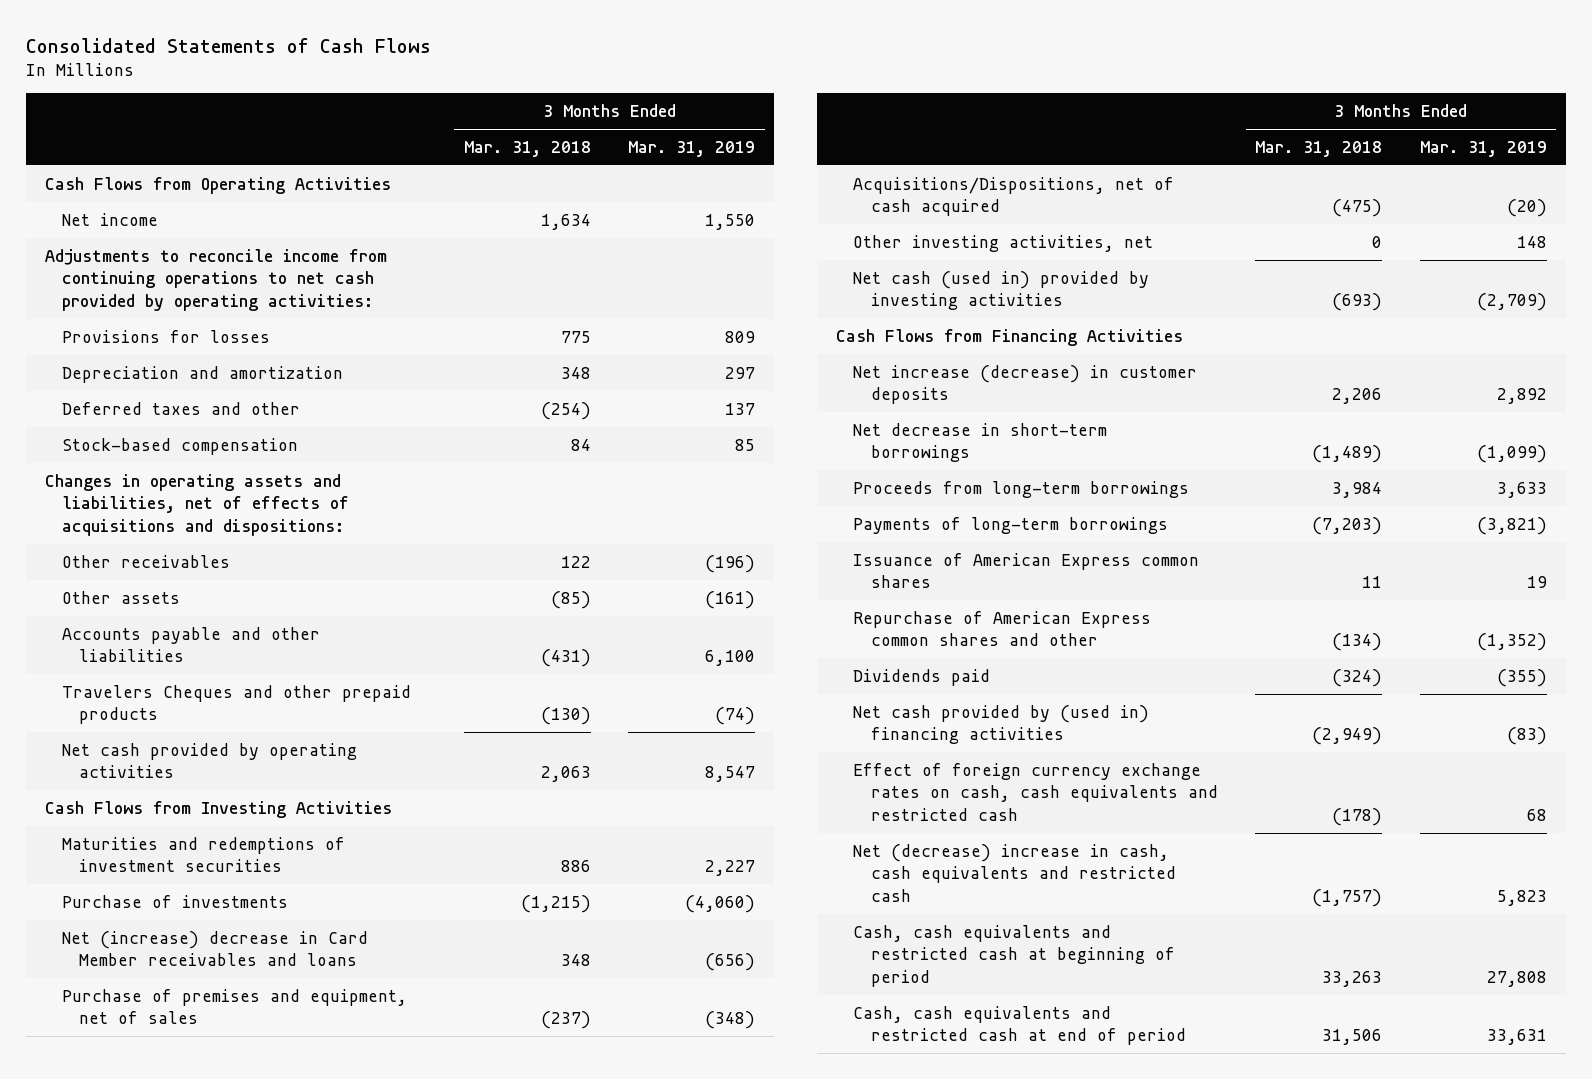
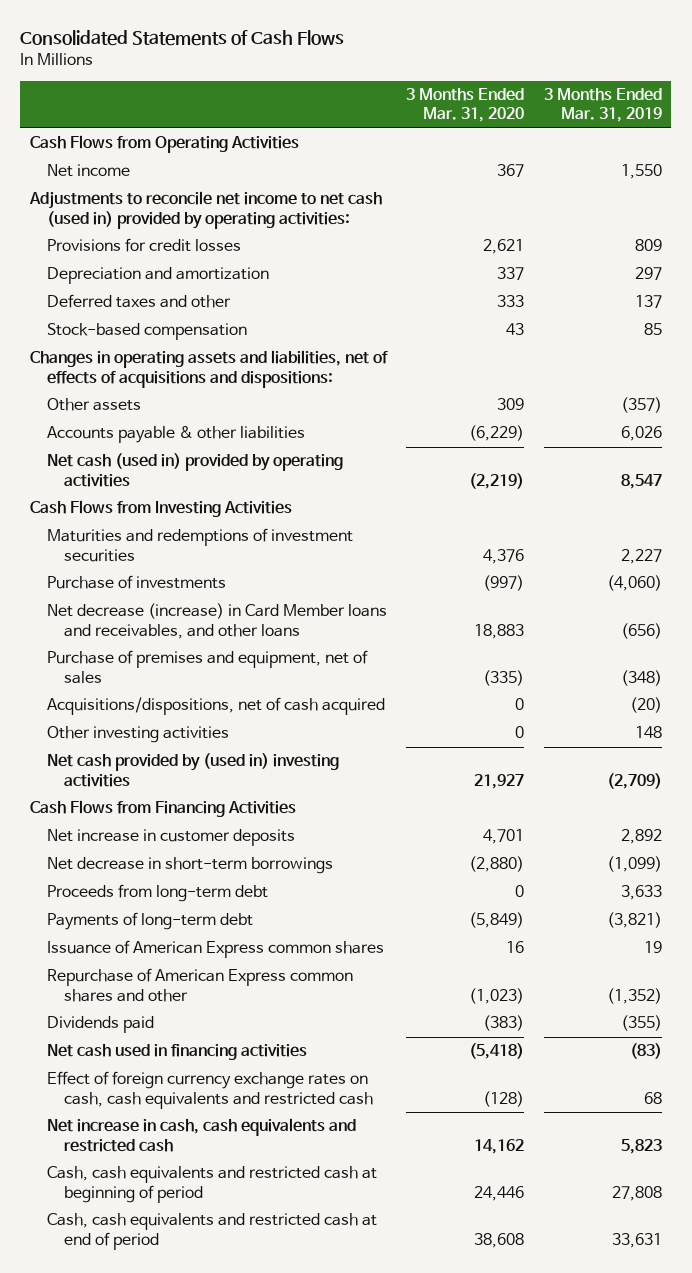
[463,140,591,157] Mar. 31, 2018 -> none
none -> [406,87,525,123] 3 Months Ended Mar. 31, 2020
[44,248,387,311] Adjustments to reconcile income from continuing operations to net cash provided by operating activities: -> [28,191,382,229] Adjustments to reconcile net income to net cash (used in) provided by operating activities:
[61,329,270,343] Provisions for losses -> [47,238,242,253] Provisions for credit losses
[61,554,230,568] Other receivables -> none
[61,684,411,725] Travelers Cheques and other prepaid products -> none
[705,590,756,609] (161) -> [620,397,662,414] (357)
[61,626,320,663] Accounts payable and other liabilities -> [47,426,306,444] Accounts payable & other liabilities
[705,650,756,667] 6,100 -> [620,426,662,442] 6,026
[61,742,357,779] Net cash provided by operating activities -> [47,453,344,487] Net cash (used in) provided by operating activities
[61,930,368,967] Net (increase) decrease in Card Member receivables and loans -> [47,603,388,639] Net decrease (increase) in Card Member loans and receivables, and other loans
[853,176,1175,217] Acquisitions/Dispositions, net of cash acquired -> [47,697,386,716] Acquisitions/dispositions, net of cash acquired
[853,234,1154,252] Other investing activities, net -> [47,726,230,744] Other investing activities
[853,270,1150,311] Net cash (used in) provided by investing activities -> [47,753,340,787] Net cash provided by (used in) investing activities
[853,364,1198,405] Net increase (decrease) in customer deposits -> [47,829,296,847] Net increase in customer deposits
[853,480,1190,498] Proceeds from long-term borrowings -> [47,884,269,903] Proceeds from long-term debt
[853,516,1169,534] Payments of long-term borrowings -> [47,912,254,931] Payments of long-term debt
[853,704,1150,745] Net cash provided by (used in) financing activities -> [47,1044,308,1061] Net cash used in financing activities
[853,843,1176,902] Net (decrease) increase in cash, cash equivalents and restricted cash -> [47,1118,357,1152] Net increase in cash, cash equivalents and restricted cash

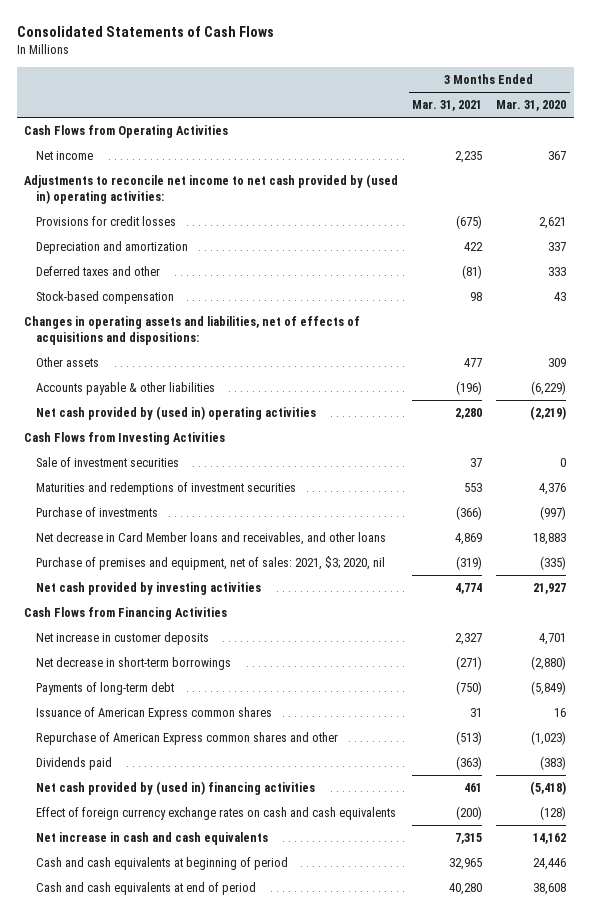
[543,87,662,123] 3 Months Ended Mar. 31, 2019 -> none
none -> [412,100,483,112] Mar. 31, 2021
[28,191,382,229] Adjustments to reconcile net income to net cash (used in) provided by operating activities: -> [24,174,399,204] Adjustments to reconcile net income to net cash provided by (used in) operating activities:
[47,453,344,487] Net cash (used in) provided by operating activities -> [36,406,317,421] Net cash provided by (used in) operating activities
none -> [36,457,180,468] Sale of investment securities
[47,697,386,716] Acquisitions/dispositions, net of cash acquired -> none
[47,726,230,744] Other investing activities -> none
[47,603,388,639] Net decrease (increase) in Card Member loans and receivables, and other loans -> [36,532,387,546] Net decrease in Card Member loans and receivables, and other loans
[47,650,369,684] Purchase of premises and equipment, net of sales -> [36,556,386,571] Purchase of premises and equipment, net of sales: 2021, $3; 2020, nil
[47,753,340,787] Net cash provided by (used in) investing activities -> [36,582,262,596] Net cash provided by investing activities
[47,884,269,903] Proceeds from long-term debt -> none
[47,1044,308,1061] Net cash used in financing activities -> [36,781,316,796] Net cash provided by (used in) financing activities
[47,1071,374,1109] Effect of foreign currency exchange rates on cash, cash equivalents and restricted cash -> [36,807,397,821] Effect of foreign currency exchange rates on cash and cash equivalents
[47,1118,357,1152] Net increase in cash, cash equivalents and restricted cash -> [36,832,269,846] Net increase in cash and cash equivalents
[47,1166,378,1203] Cash, cash equivalents and restricted cash at beginning of period -> [36,857,289,871] Cash and cash equivalents at beginning of period
[47,1213,378,1250] Cash, cash equivalents and restricted cash at end of period -> [36,882,257,896] Cash and cash equivalents at end of period

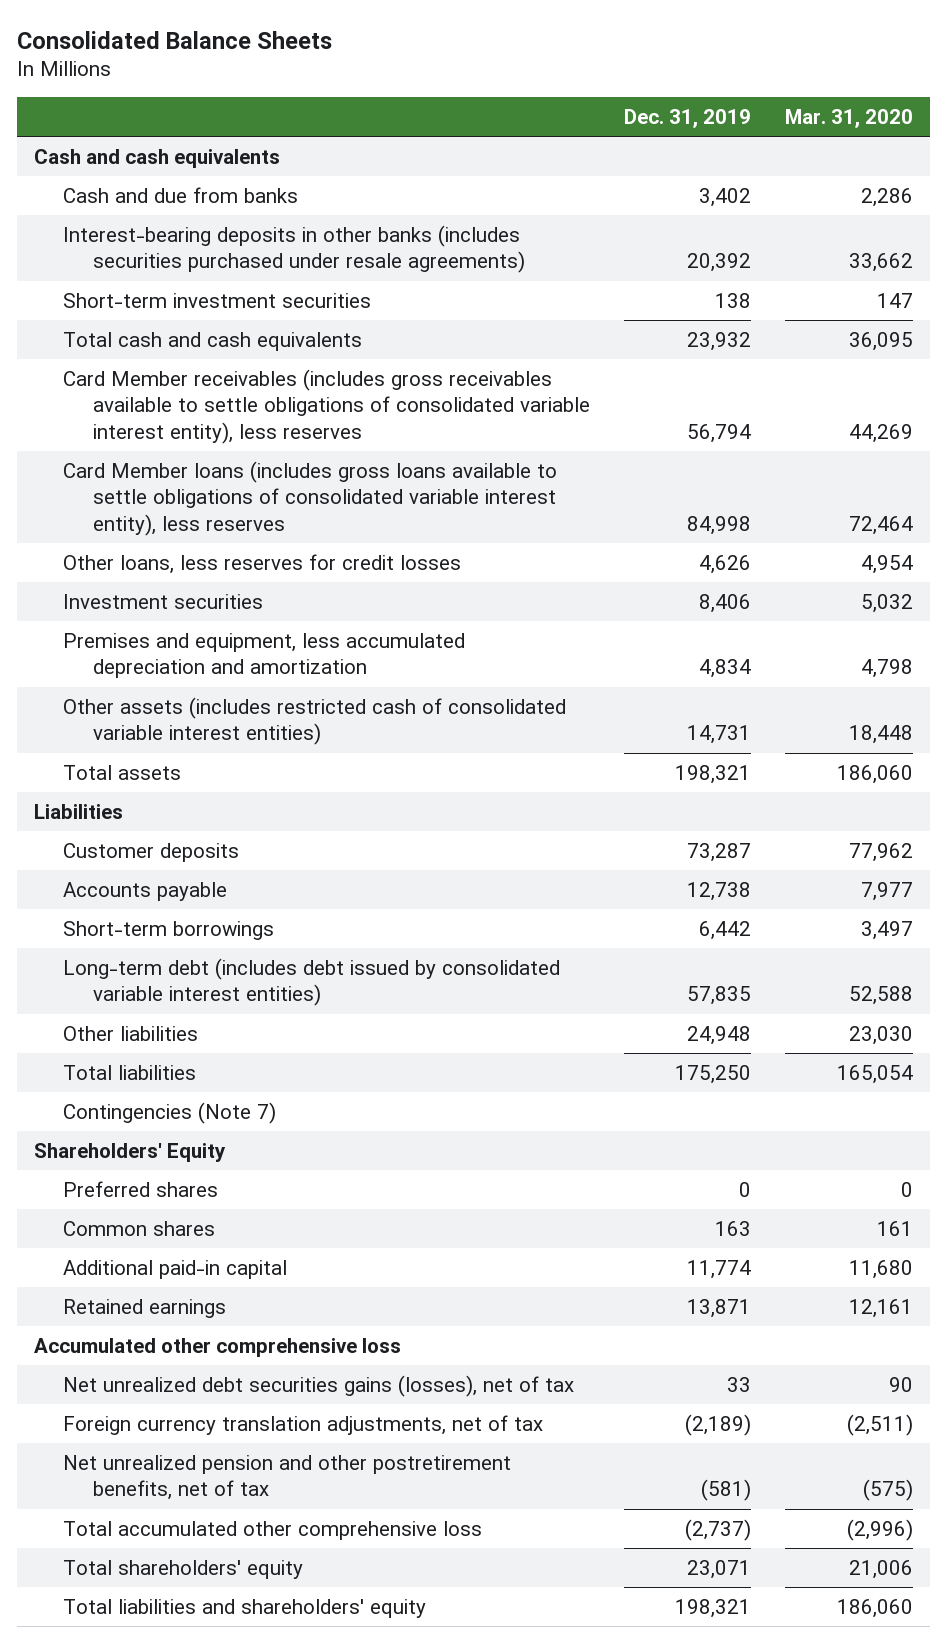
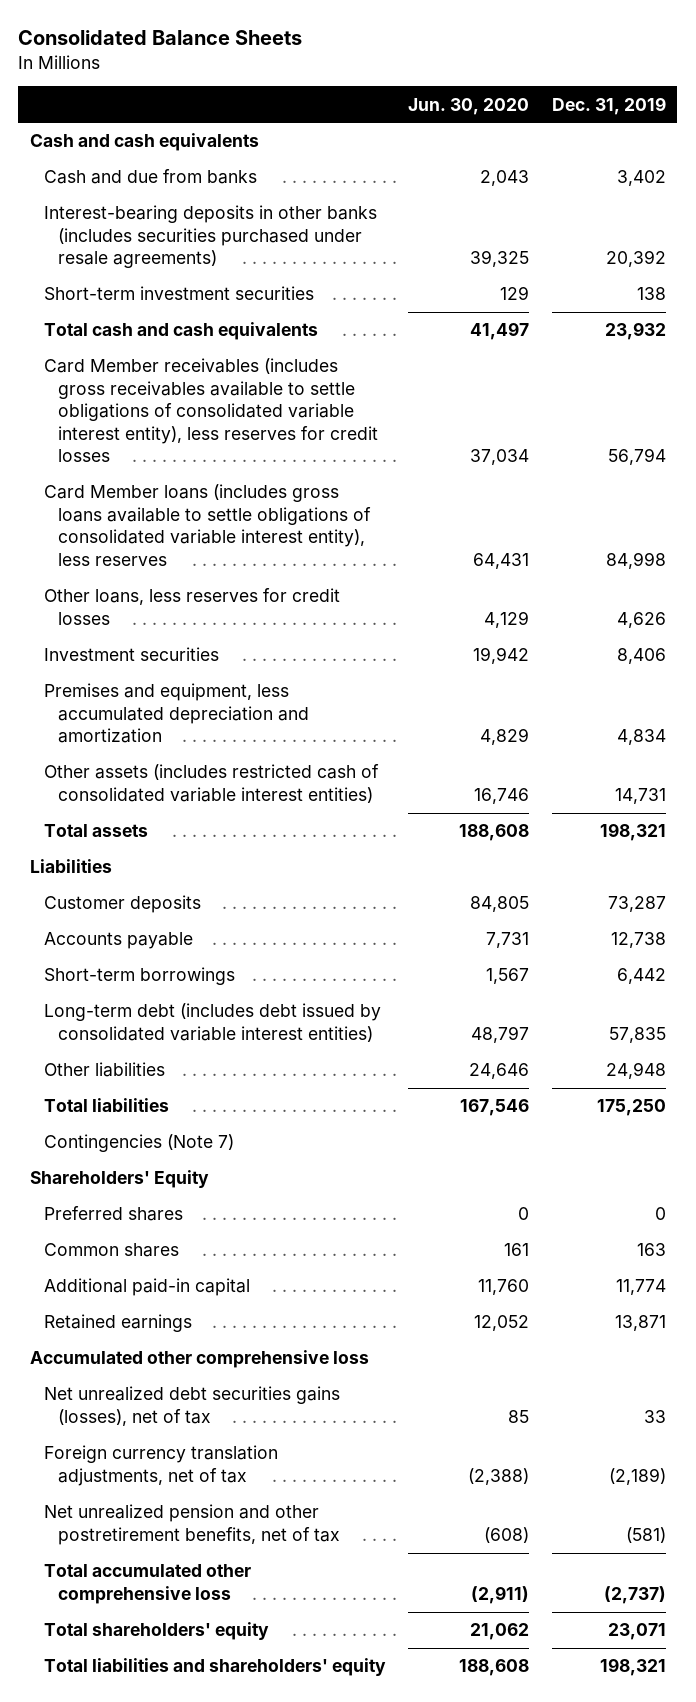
[785,108,914,128] Mar. 31, 2020 -> none
none -> [408,97,530,115] Jun. 30, 2020
[63,368,591,445] Card Member receivables (includes gross receivables available to settle obligations of consolidated variable interest entity), less reserves -> [43,358,378,463] Card Member receivables (includes gross receivables available to settle obligations of consolidated variable interest entity), less reserves for credit losses

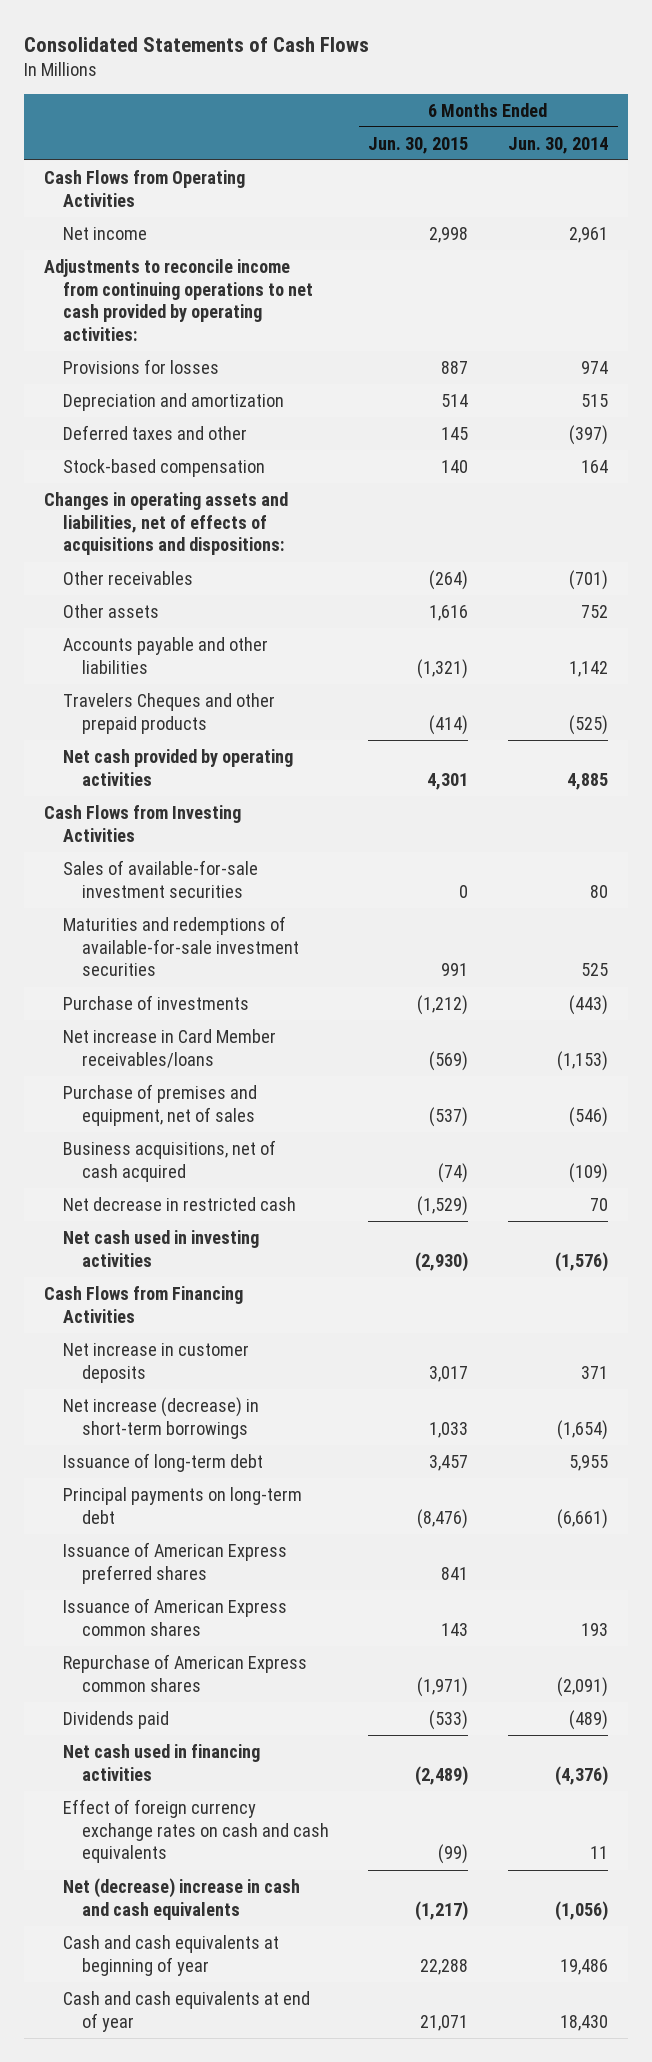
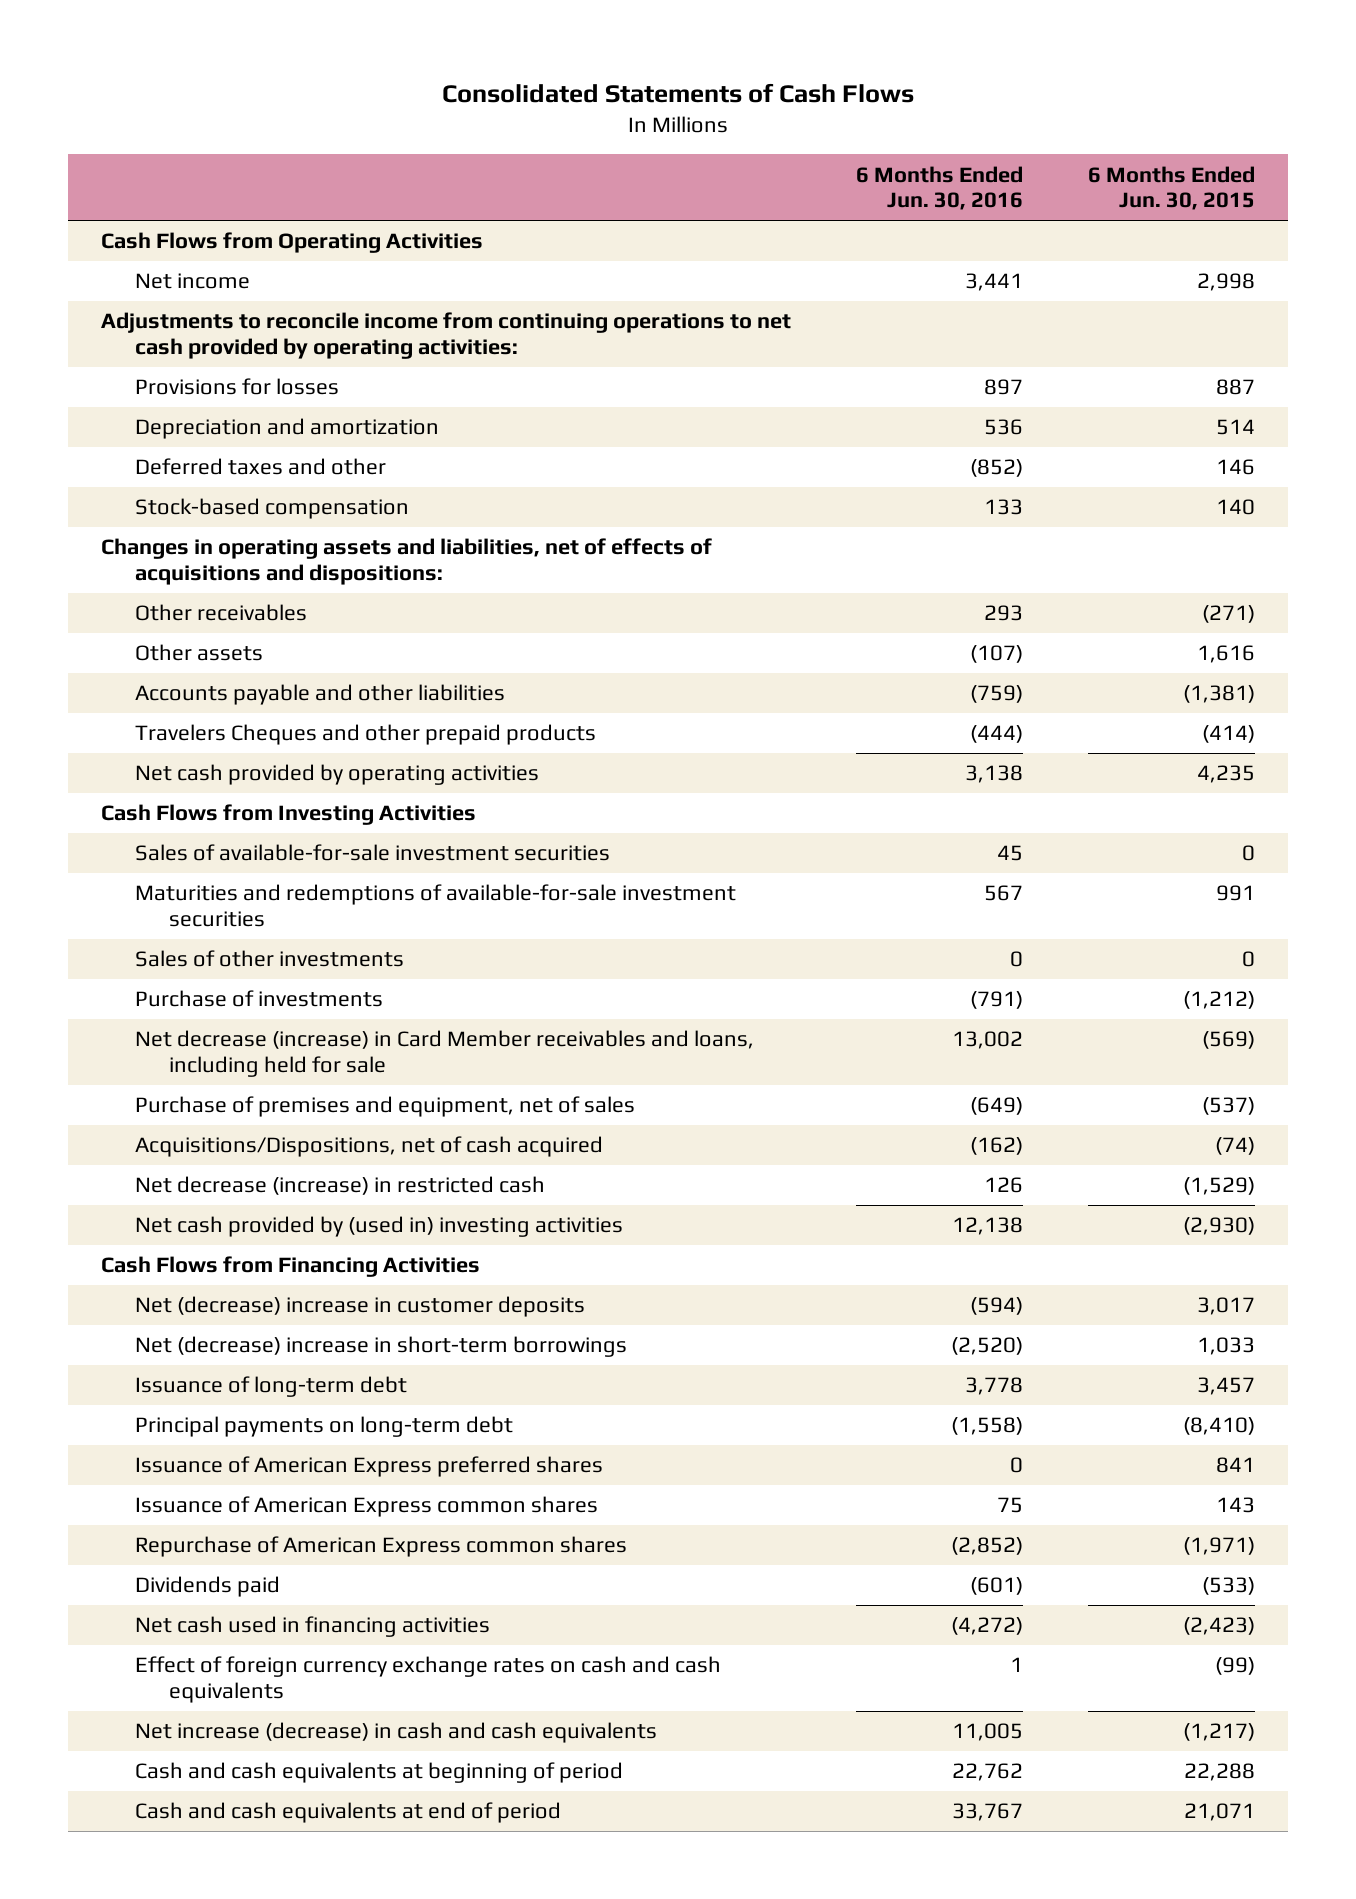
[507,136,608,154] Jun. 30, 2014 -> none
none -> [856,165,1024,211] 6 Months Ended Jun. 30, 2016
[441,426,469,440] 145 -> [1216,459,1256,476] 146
[429,569,469,590] (264) -> [1202,605,1256,624] (271)
[417,658,469,679] (1,321) -> [1183,685,1256,704] (1,381)
[427,772,469,790] 4,301 -> [1197,765,1256,784] 4,235
none -> [134,950,404,968] Sales of other investments
[63,1028,277,1068] Net increase in Card Member receivables/loans -> [134,1030,754,1078] Net decrease (increase) in Card Member receivables and loans, including held for sale
[63,1139,277,1182] Business acquisitions, net of cash acquired -> [134,1136,603,1158] Acquisitions/Dispositions, net of cash acquired
[63,1196,297,1211] Net decrease in restricted cash -> [134,1176,545,1196] Net decrease (increase) in restricted cash
[63,1229,260,1267] Net cash used in investing activities -> [134,1216,623,1238] Net cash provided by (used in) investing activities
[63,1342,250,1383] Net increase in customer deposits -> [134,1296,585,1318] Net (decrease) increase in customer deposits
[63,1396,260,1439] Net increase (decrease) in short-term borrowings -> [134,1336,627,1358] Net (decrease) increase in short-term borrowings
[417,1508,469,1529] (8,476) -> [1183,1417,1256,1436] (8,410)
[415,1765,469,1786] (2,489) -> [1183,1617,1256,1636] (2,423)
[63,1877,301,1920] Net (decrease) increase in cash and cash equivalents -> [134,1722,657,1744] Net increase (decrease) in cash and cash equivalents
[63,1934,280,1976] Cash and cash equivalents at beginning of year -> [134,1762,623,1784] Cash and cash equivalents at beginning of period
[63,1990,311,2032] Cash and cash equivalents at end of year -> [134,1802,561,1824] Cash and cash equivalents at end of period

